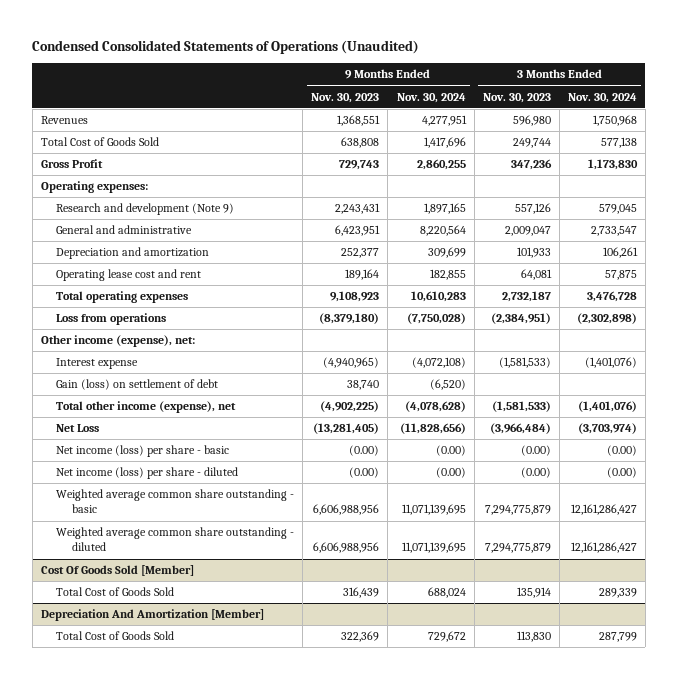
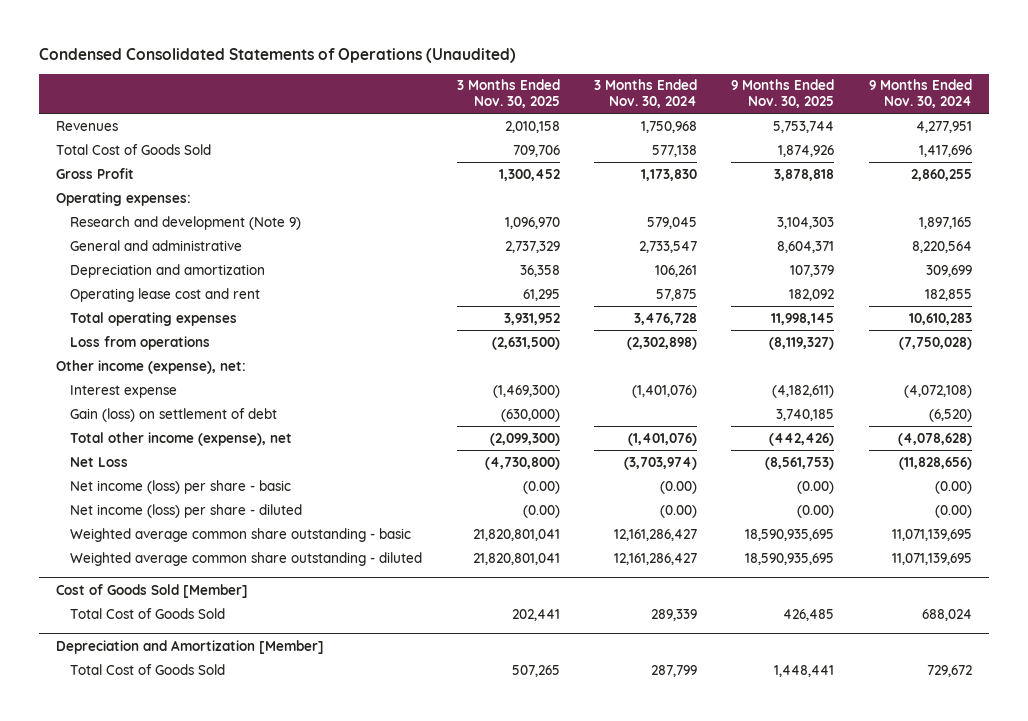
[311,92,380,103] Nov. 30, 2023 -> none
[482,92,551,103] Nov. 30, 2023 -> none
none -> [456,79,560,109] 3 Months Ended Nov. 30, 2025
none -> [731,79,835,109] 9 Months Ended Nov. 30, 2025
[40,565,194,577] Cost Of Goods Sold [Member] -> [56,583,249,598] Cost of Goods Sold [Member]
[40,609,264,622] Depreciation And Amortization [Member] -> [56,639,325,654] Depreciation and Amortization [Member]

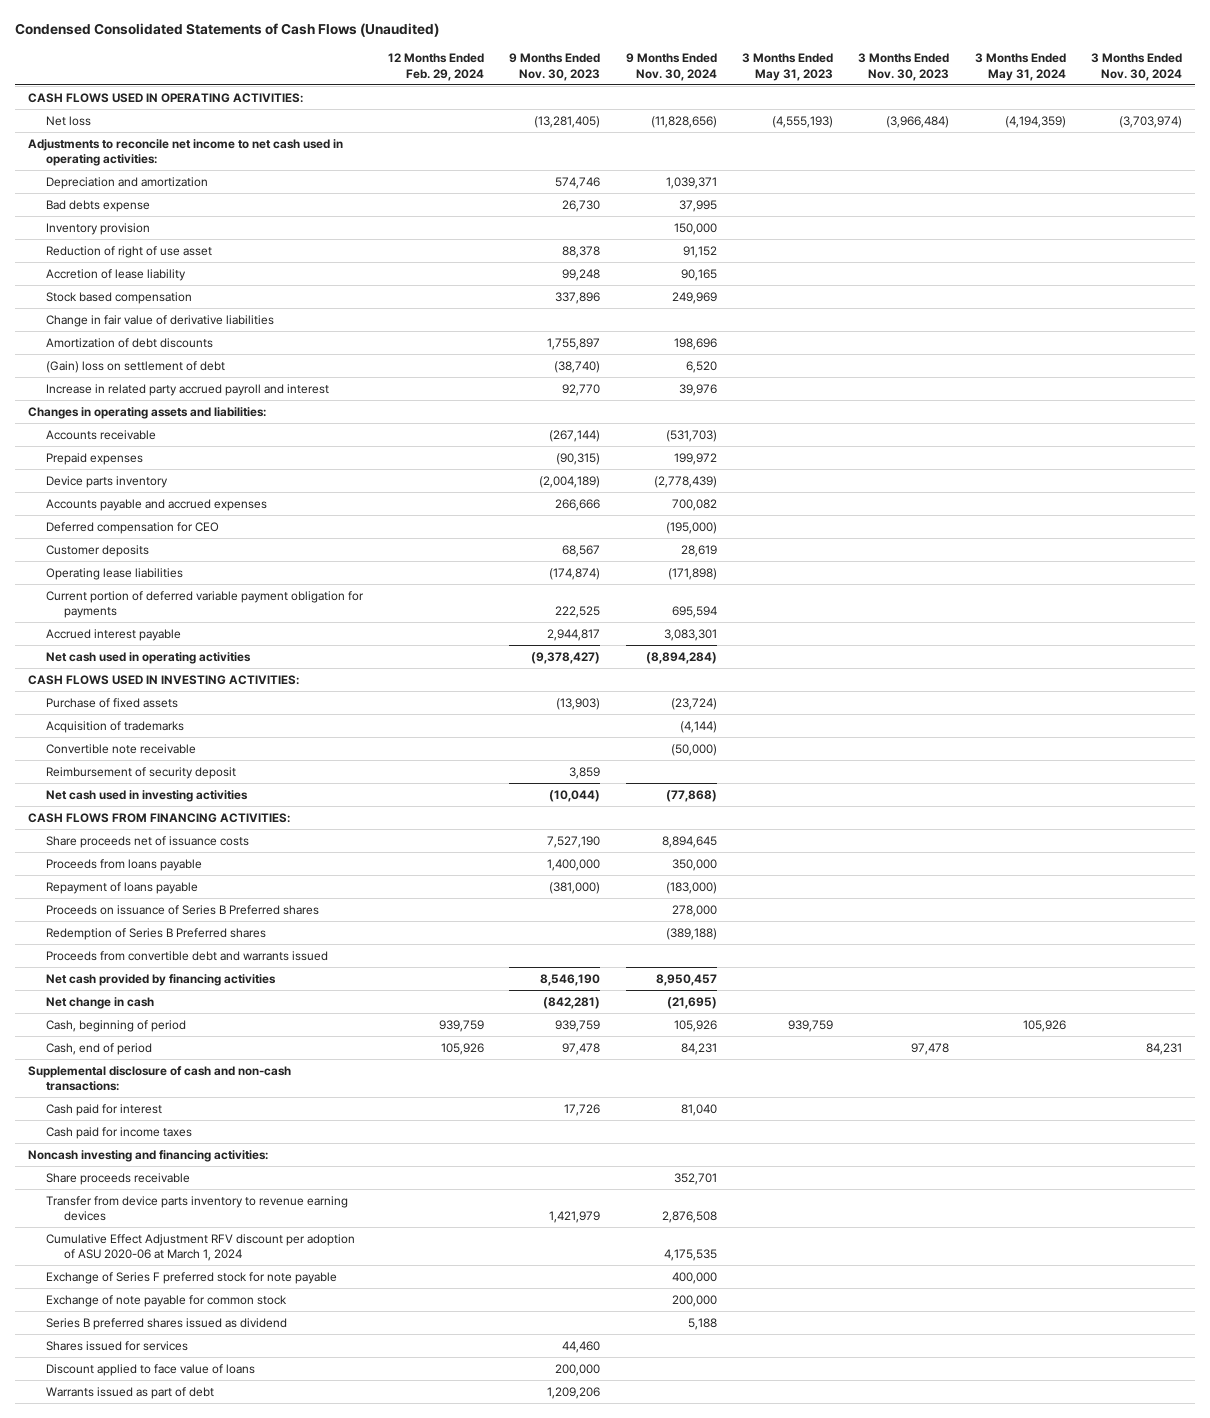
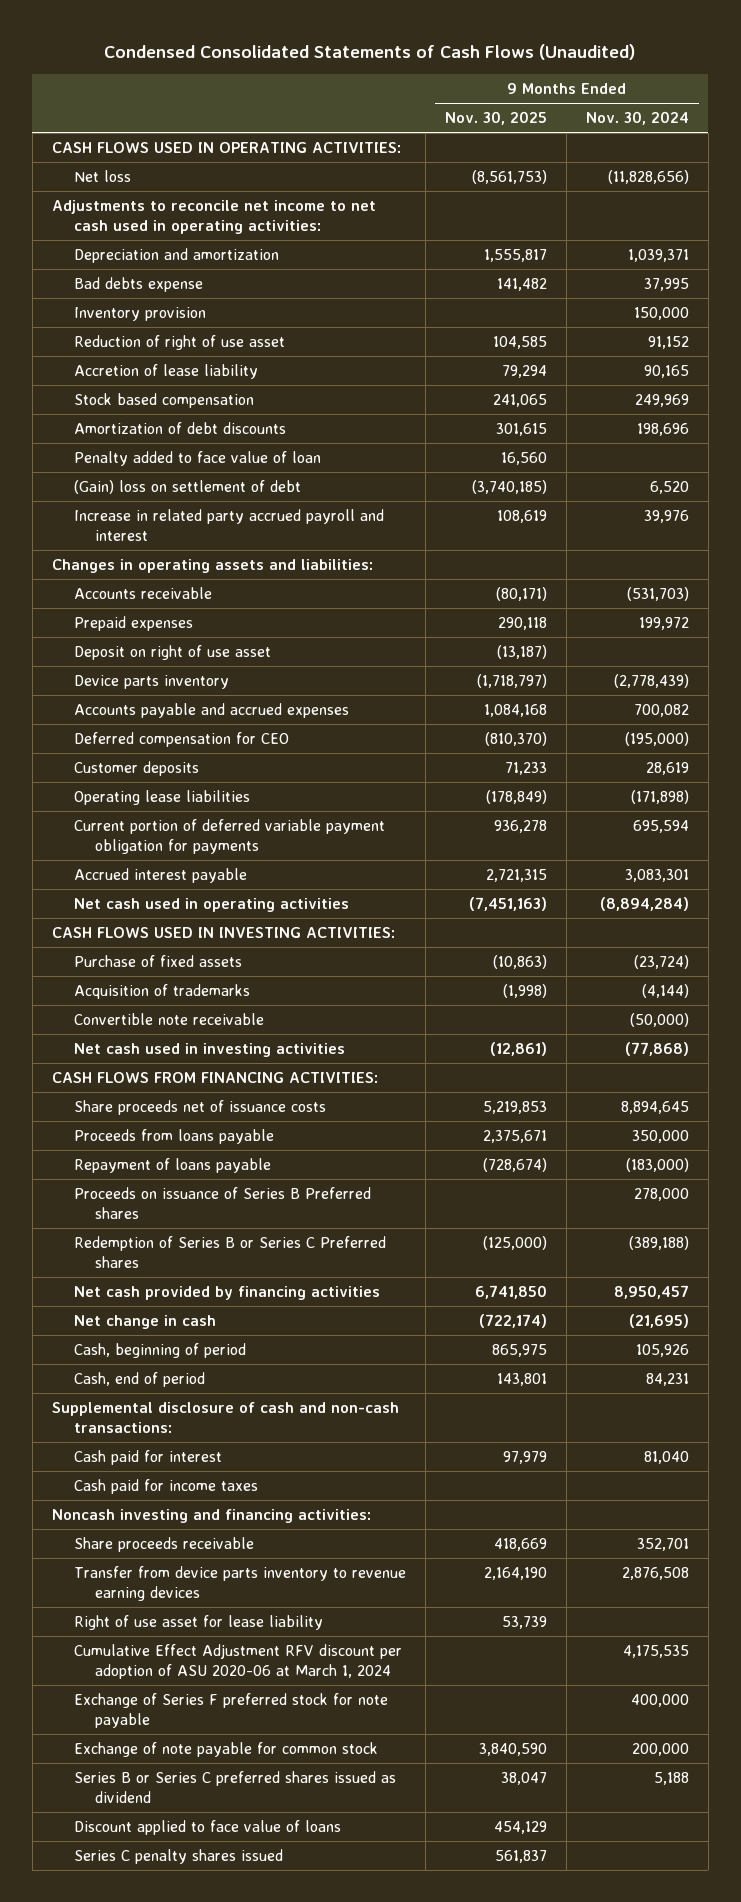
[388,52,485,81] 12 Months Ended Feb. 29, 2024 -> none
[509,52,601,81] 9 Months Ended Nov. 30, 2023 -> none
[742,52,834,81] 3 Months Ended May 31, 2023 -> none
[858,52,950,81] 3 Months Ended Nov. 30, 2023 -> none
[974,52,1066,81] 3 Months Ended May 31, 2024 -> none
[1091,52,1183,81] 3 Months Ended Nov. 30, 2024 -> none
none -> [444,111,547,126] Nov. 30, 2025
[45,314,274,327] Change in fair value of derivative liabilities -> none
none -> [73,451,321,467] Penalty added to face value of loan
none -> [73,645,271,661] Deposit on right of use asset
[45,766,236,779] Reimbursement of security deposit -> none
[45,950,328,961] Proceeds from convertible debt and warrants issued -> none
[45,927,266,940] Redemption of Series B Preferred shares -> [73,1236,386,1269] Redemption of Series B or Series C Preferred shares
none -> [73,1615,323,1631] Right of use asset for lease liability
[45,1340,188,1351] Shares issued for services -> none
[45,1317,287,1330] Series B preferred shares issued as dividend -> [73,1771,396,1804] Series B or Series C preferred shares issued as dividend
[45,1386,214,1399] Warrants issued as part of debt -> none
none -> [73,1849,283,1865] Series C penalty shares issued

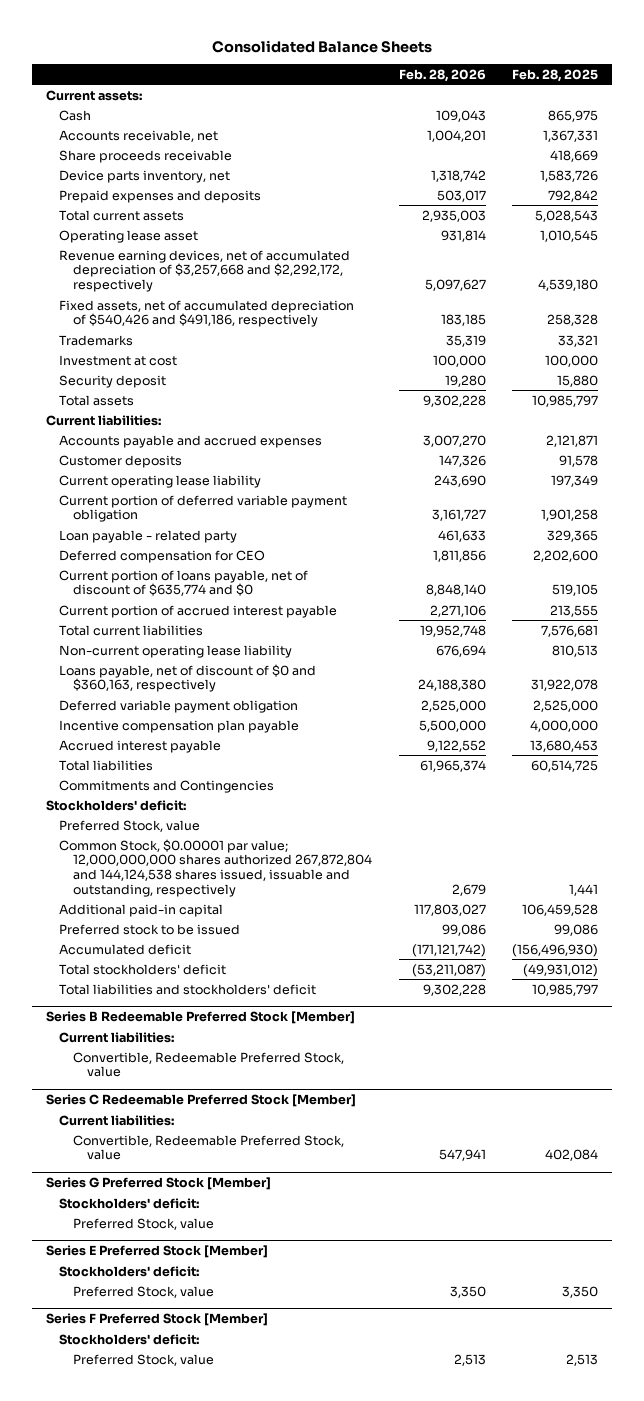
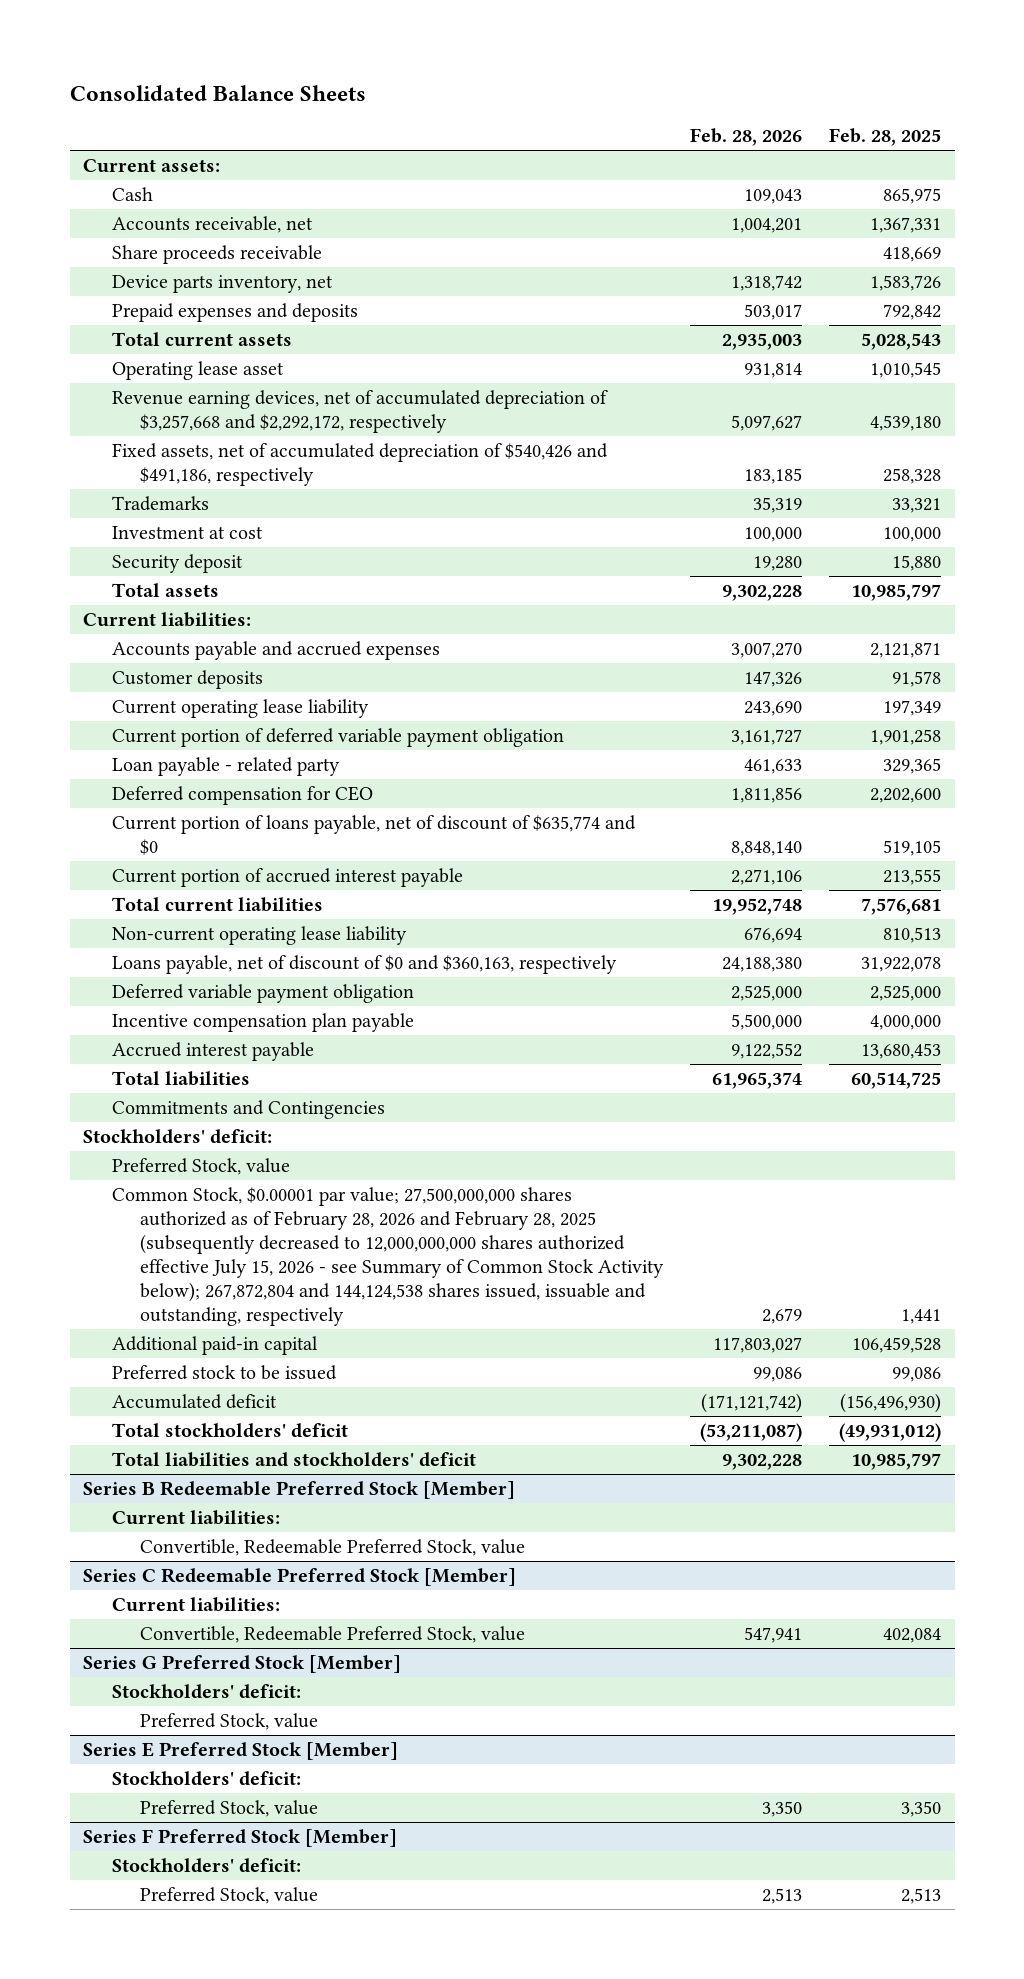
[59,838,373,897] Common Stock, $0.00001 par value; 12,000,000,000 shares authorized 267,872,804 and 144,124,538 shares issued, issuable and outstanding, respectively -> [111,1187,665,1327] Common Stock, $0.00001 par value; 27,500,000,000 shares authorized as of February 28, 2026 and February 28, 2025 (subsequently decreased to 12,000,000,000 shares authorized effective July 15, 2026 - see Summary of Common Stock Activity below); 267,872,804 and 144,124,538 shares issued, issuable and outstanding, respectively

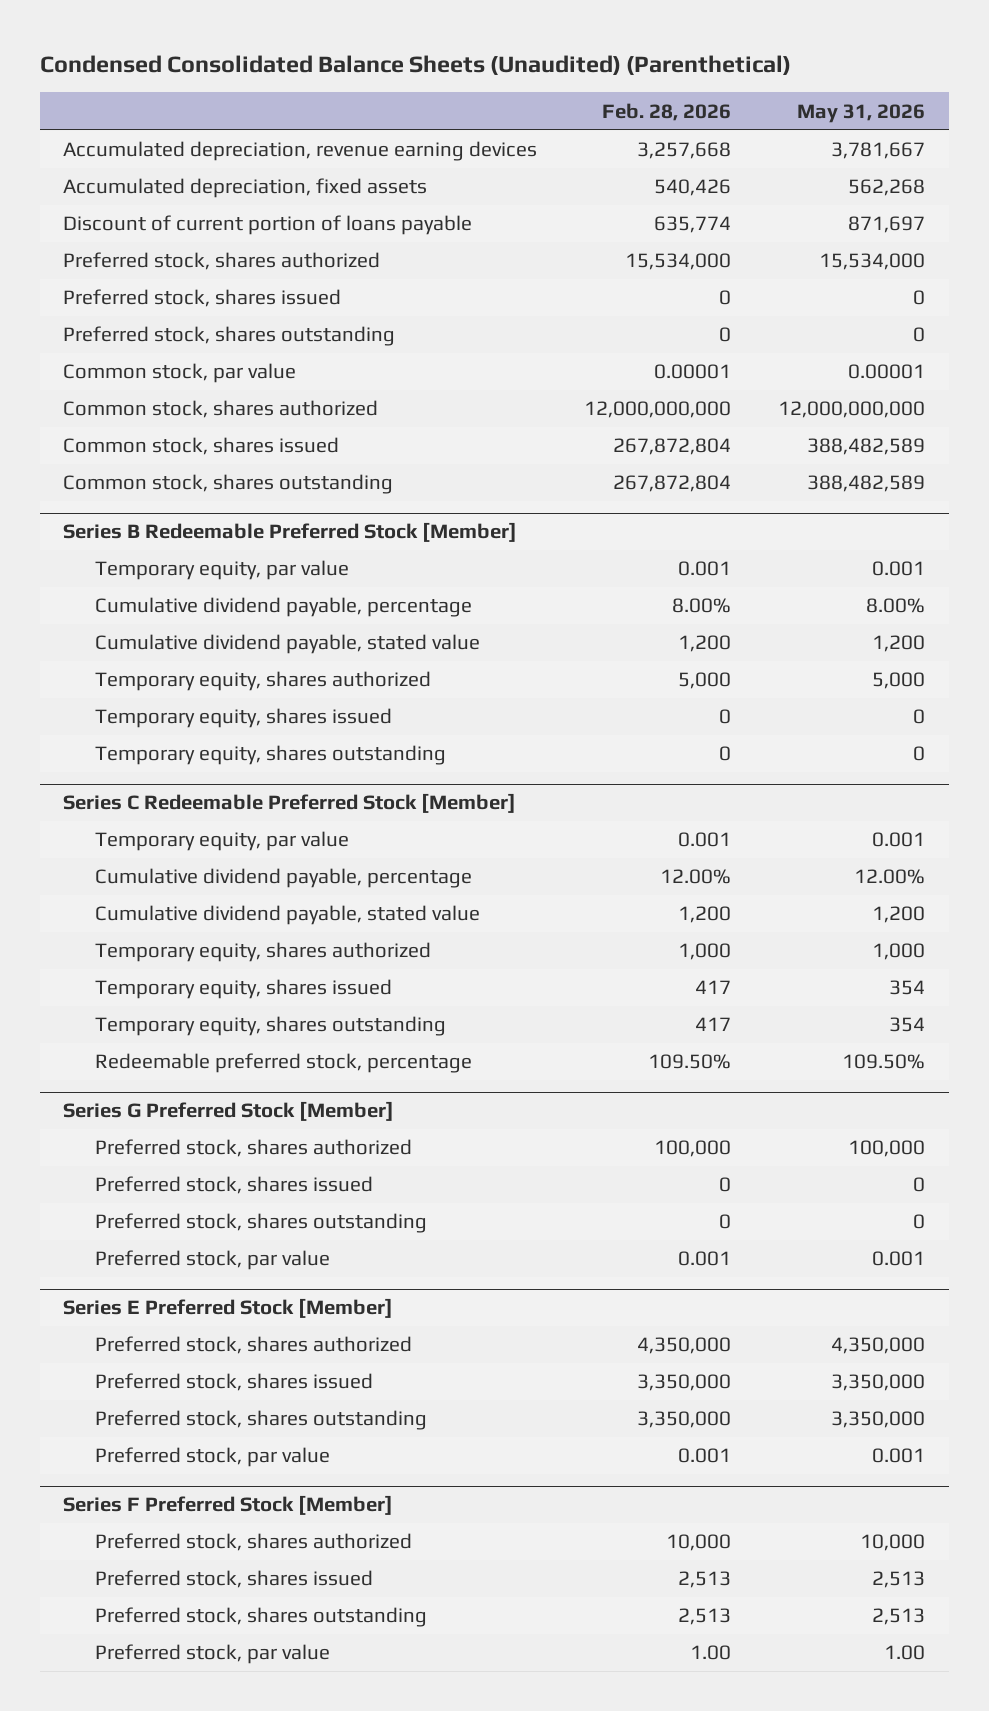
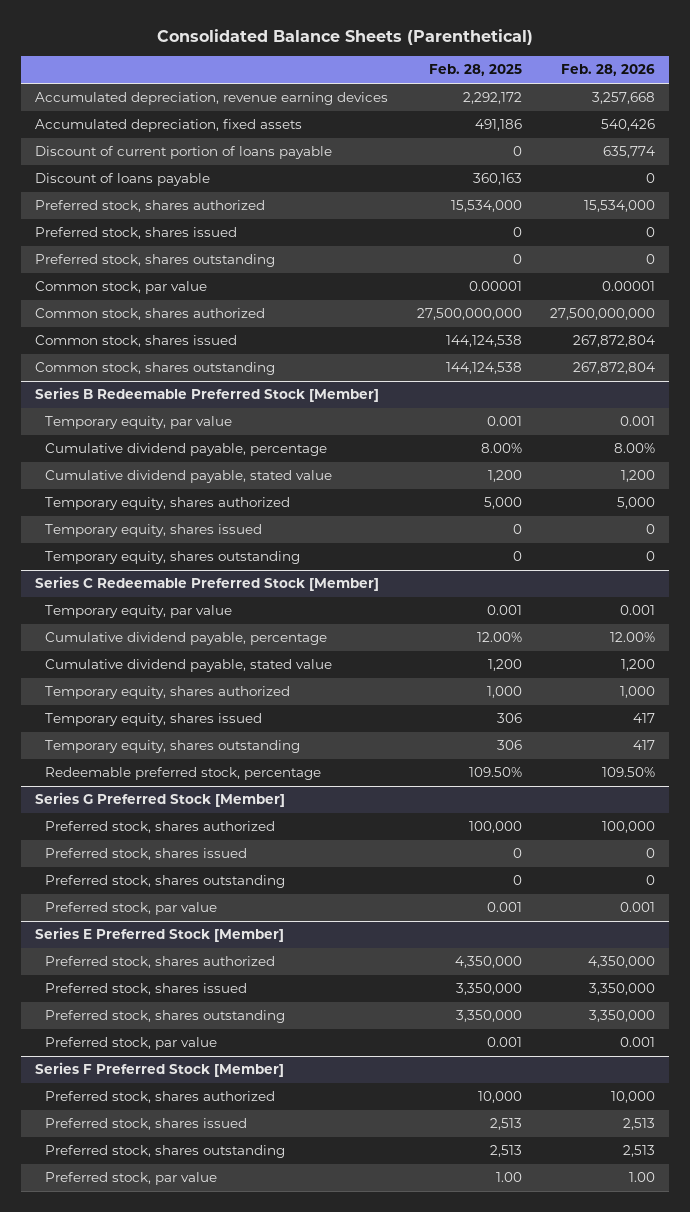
[39,54,791,75] Condensed Consolidated Balance Sheets (Unaudited) (Parenthetical) -> [157,29,534,46] Consolidated Balance Sheets (Parenthetical)
[797,103,926,123] May 31, 2026 -> none
none -> [428,64,522,77] Feb. 28, 2025
none -> [35,173,211,187] Discount of loans payable
[584,401,732,419] 12,000,000,000 -> [550,308,656,321] 27,500,000,000

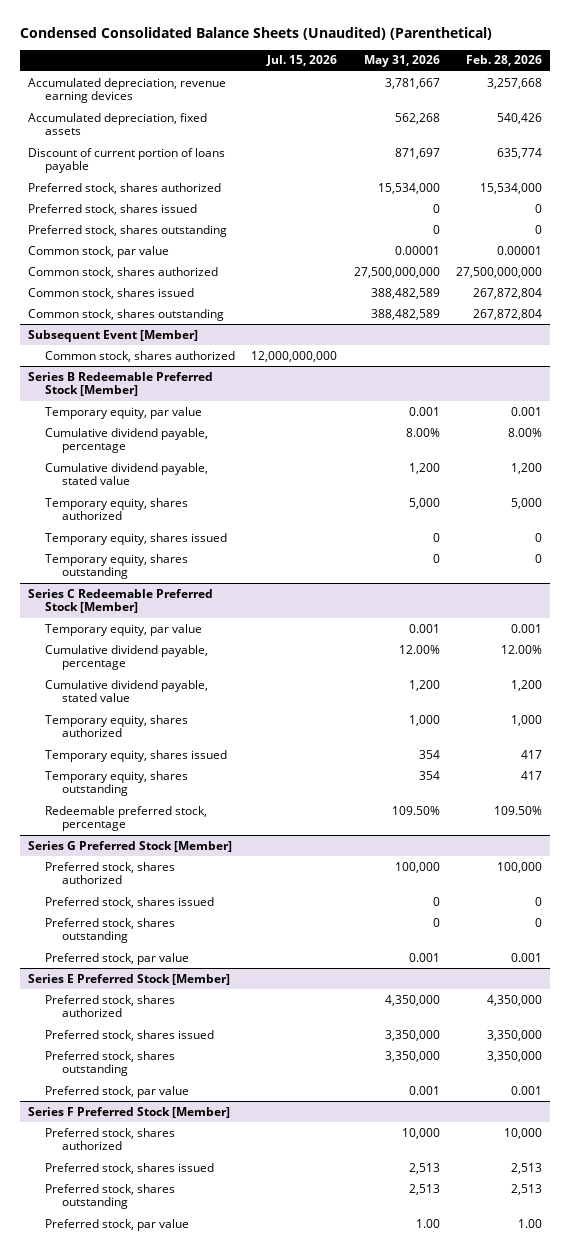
[157,29,534,46] Consolidated Balance Sheets (Parenthetical) -> [20,27,493,41] Condensed Consolidated Balance Sheets (Unaudited) (Parenthetical)
[428,64,522,77] Feb. 28, 2025 -> none
none -> [266,55,338,67] Jul. 15, 2026
none -> [363,55,440,68] May 31, 2026
[35,173,211,187] Discount of loans payable -> none
none -> [28,329,199,342] Subsequent Event [Member]
none -> [45,350,236,362] Common stock, shares authorized

